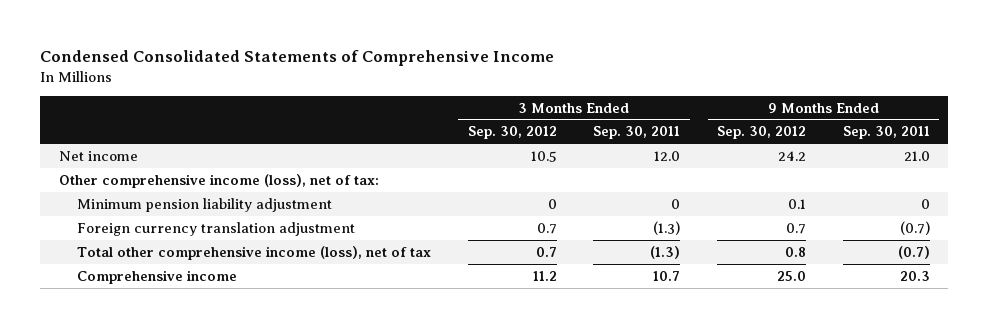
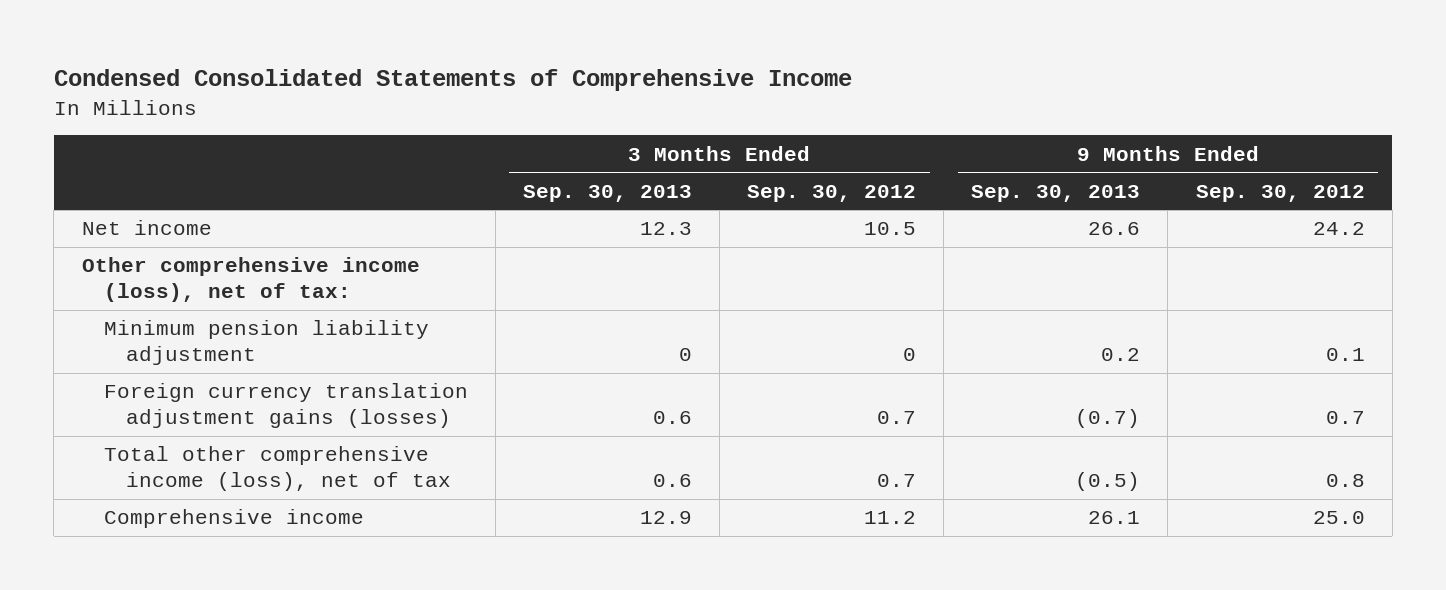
[593,126,681,140] Sep. 30, 2011 -> none
[842,126,930,140] Sep. 30, 2011 -> none
none -> [522,184,692,202] Sep. 30, 2013
none -> [971,184,1141,202] Sep. 30, 2013
[76,221,355,236] Foreign currency translation adjustment -> [103,383,468,429] Foreign currency translation adjustment gains (losses)

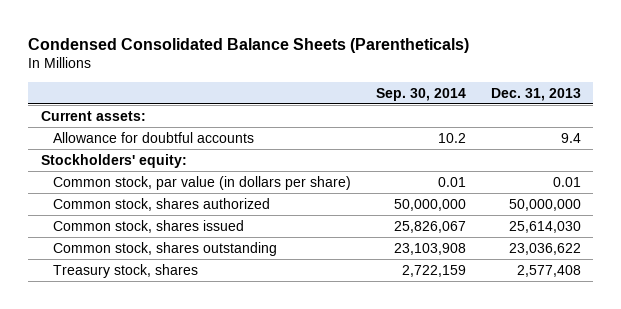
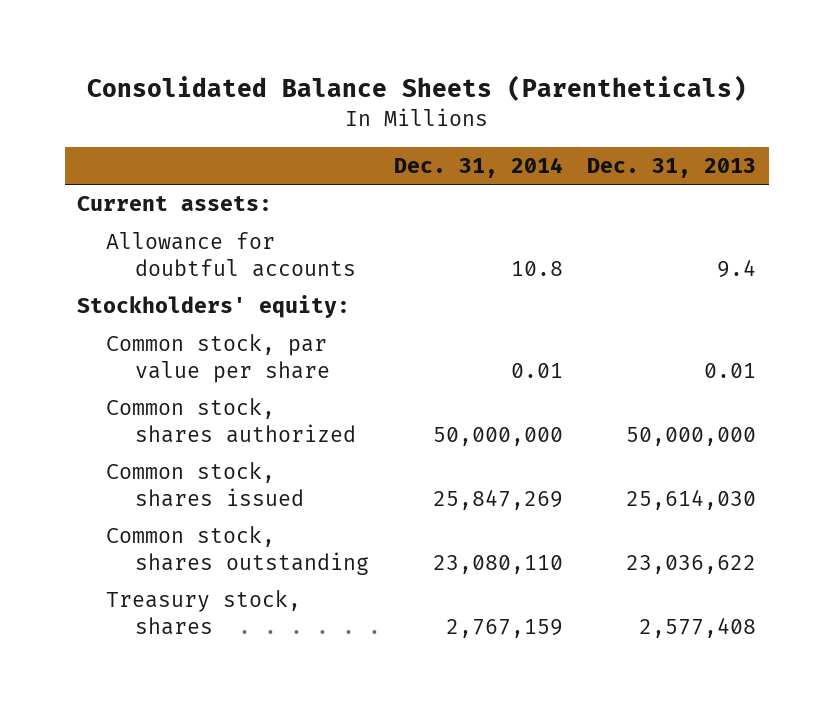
[28,37,470,53] Condensed Consolidated Balance Sheets (Parentheticals) -> [86,75,747,102] Consolidated Balance Sheets (Parentheticals)
[375,87,466,101] Sep. 30, 2014 -> none
none -> [393,157,563,179] Dec. 31, 2014
[53,175,352,190] Common stock, par value (in dollars per share) -> [106,334,331,384] Common stock, par value per share

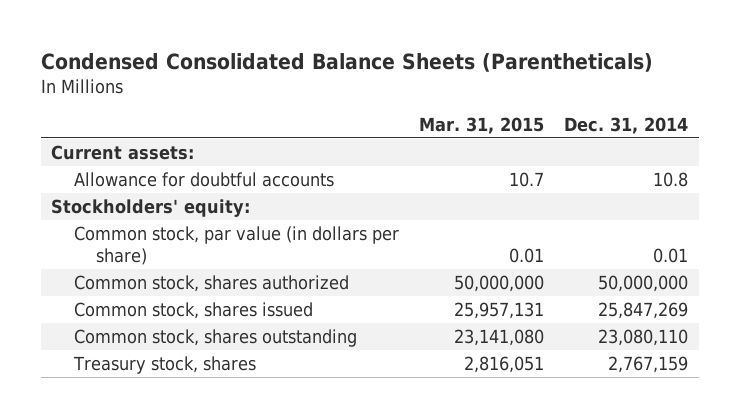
[86,75,747,102] Consolidated Balance Sheets (Parentheticals) -> [41,52,654,72] Condensed Consolidated Balance Sheets (Parentheticals)
[587,158,757,179] Dec. 31, 2013 -> none
none -> [418,116,544,134] Mar. 31, 2015
[106,334,331,384] Common stock, par value per share -> [73,225,399,265] Common stock, par value (in dollars per share)

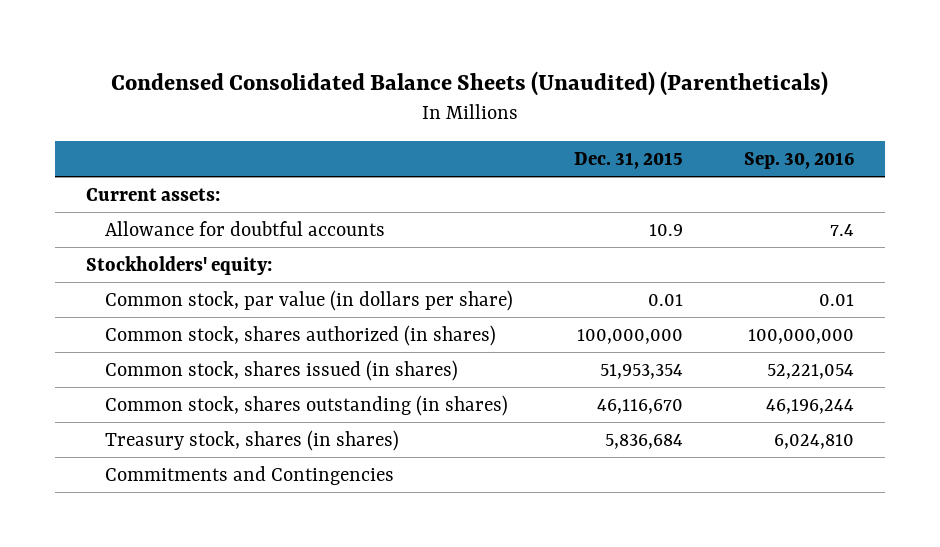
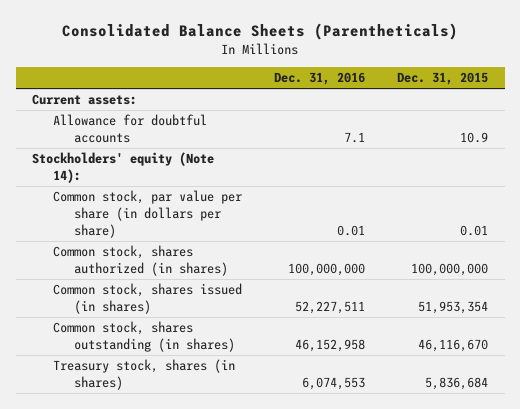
[110,70,828,96] Condensed Consolidated Balance Sheets (Unaudited) (Parentheticals) -> [62,23,459,41] Consolidated Balance Sheets (Parentheticals)
[744,151,855,169] Sep. 30, 2016 -> none
none -> [274,72,366,86] Dec. 31, 2016
[85,255,272,275] Stockholders' equity: -> [31,152,214,184] Stockholders' equity (Note 14):
[105,289,514,311] Common stock, par value (in dollars per share) -> [52,190,242,238] Common stock, par value per share (in dollars per share)
[105,465,395,485] Commitments and Contingencies -> none

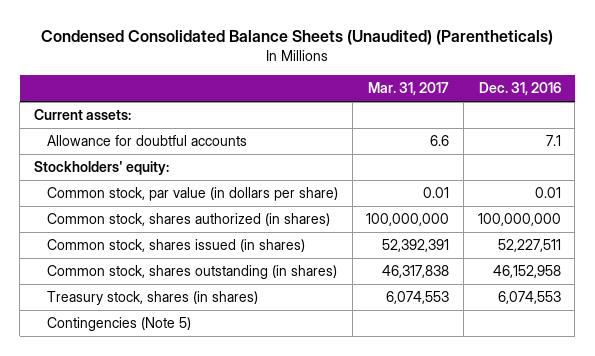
[62,23,459,41] Consolidated Balance Sheets (Parentheticals) -> [41,29,554,45] Condensed Consolidated Balance Sheets (Unaudited) (Parentheticals)
[397,72,489,86] Dec. 31, 2015 -> none
none -> [368,82,450,96] Mar. 31, 2017
[31,152,214,184] Stockholders' equity (Note 14): -> [33,161,169,176] Stockholders' equity:
[52,190,242,238] Common stock, par value per share (in dollars per share) -> [47,187,339,202] Common stock, par value (in dollars per share)
none -> [47,317,192,332] Contingencies (Note 5)

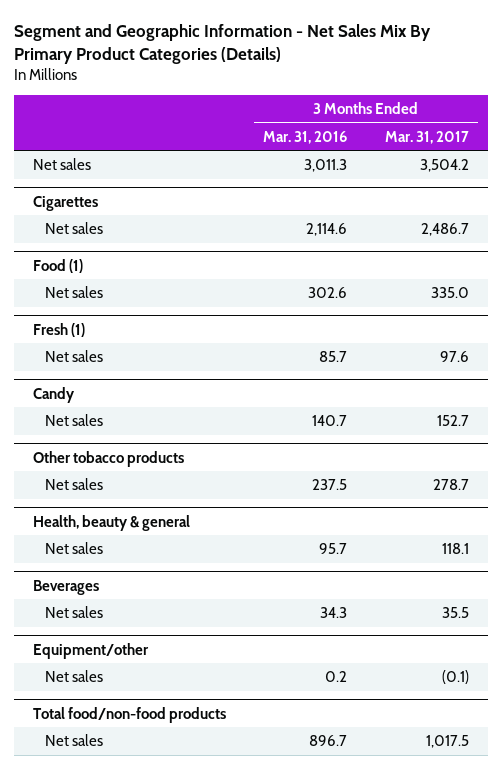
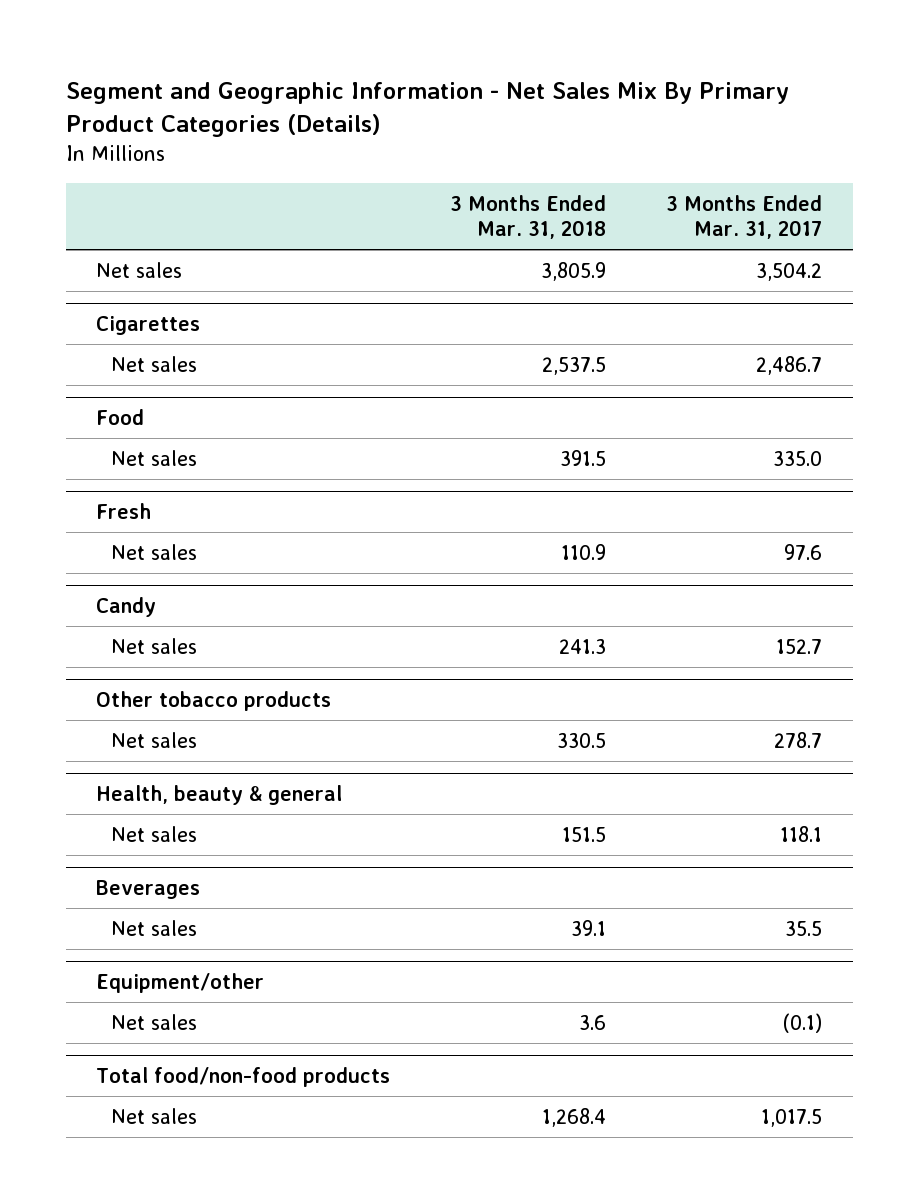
[263,130,348,144] Mar. 31, 2016 -> none
none -> [450,194,607,240] 3 Months Ended Mar. 31, 2018
[32,258,83,273] Food (1) -> [95,409,144,426] Food
[32,322,85,337] Fresh (1) -> [95,503,151,520] Fresh

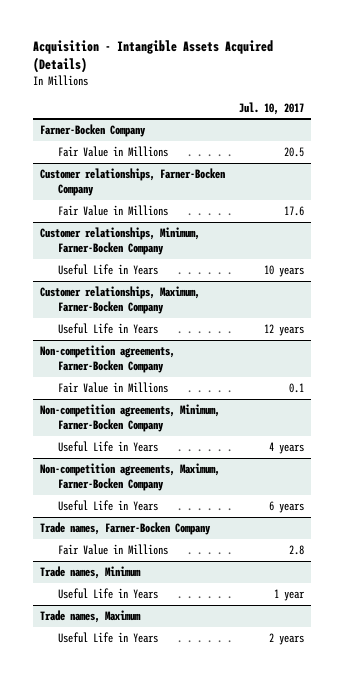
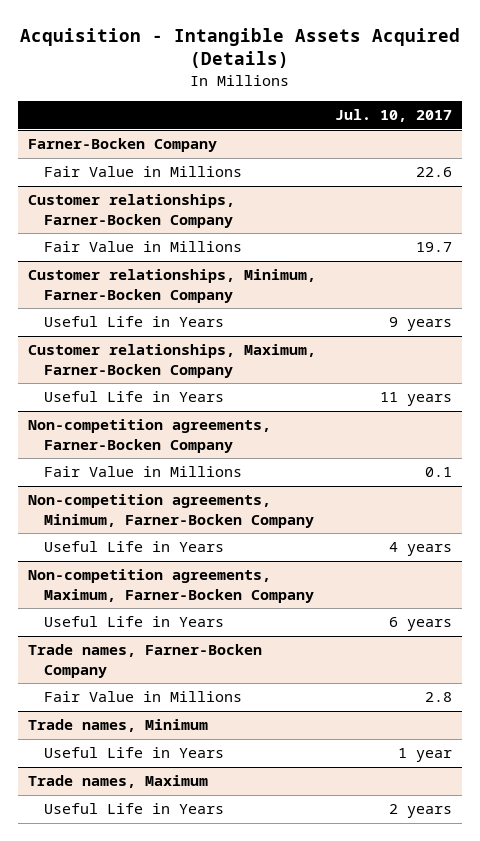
[283,146,304,157] 20.5 -> [416,167,453,178] 22.6
[283,205,304,216] 17.6 -> [416,242,453,253] 19.7
[263,264,304,277] 10 years -> [389,317,453,332] 9 years
[263,323,304,336] 12 years -> [380,392,453,407] 11 years

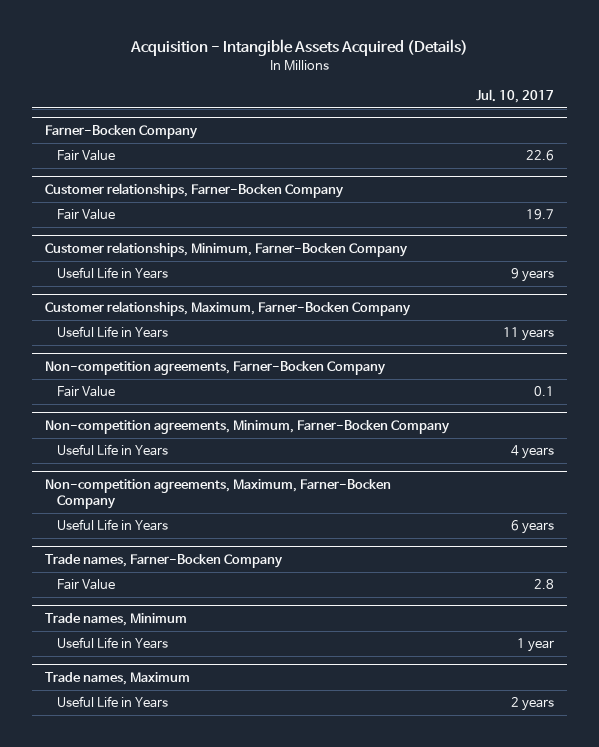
[43,166,242,178] Fair Value in Millions -> [56,150,115,162] Fair Value
[43,241,242,253] Fair Value in Millions -> [56,209,115,221] Fair Value
[43,466,242,478] Fair Value in Millions -> [56,386,115,398] Fair Value
[43,691,242,703] Fair Value in Millions -> [56,579,115,591] Fair Value

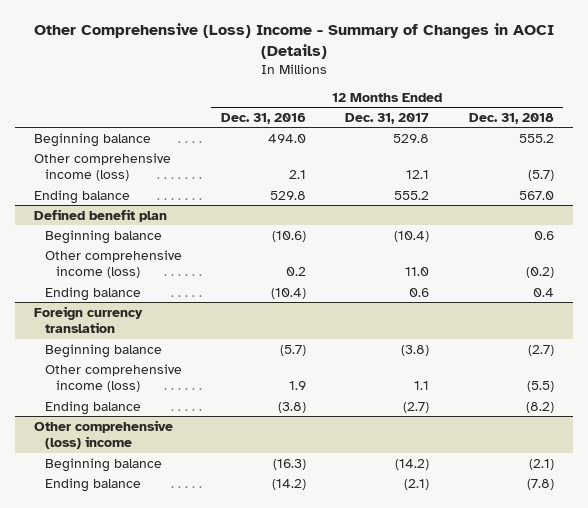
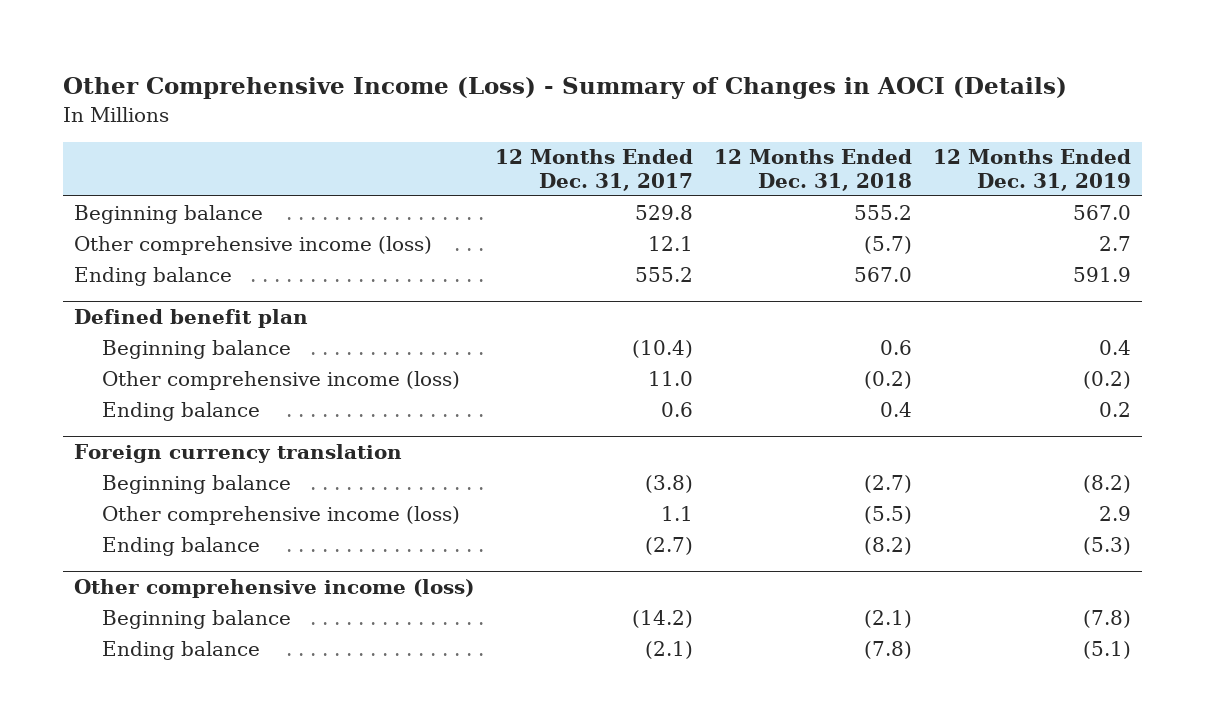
[33,23,554,60] Other Comprehensive (Loss) Income - Summary of Changes in AOCI (Details) -> [63,77,1068,100] Other Comprehensive Income (Loss) - Summary of Changes in AOCI (Details)
[221,113,307,125] Dec. 31, 2016 -> none
none -> [933,149,1132,191] 12 Months Ended Dec. 31, 2019
[34,419,174,450] Other comprehensive (loss) income -> [73,579,474,599] Other comprehensive income (loss)

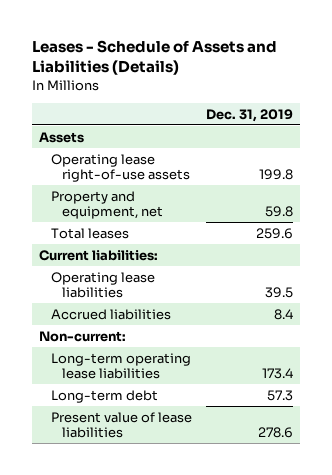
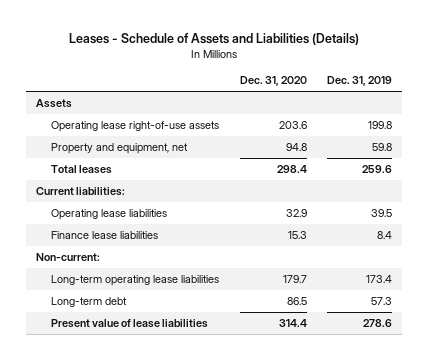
none -> [239,76,307,87] Dec. 31, 2020
[50,308,171,320] Accrued liabilities -> [50,231,158,240] Finance lease liabilities

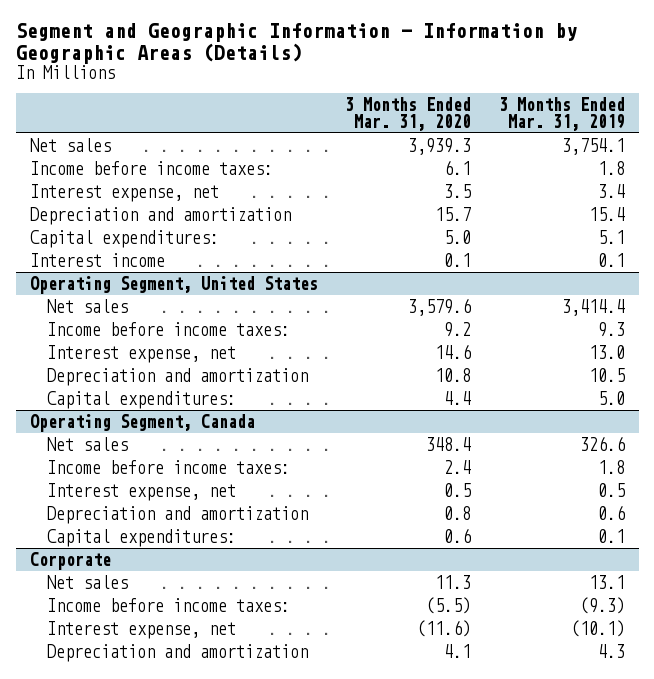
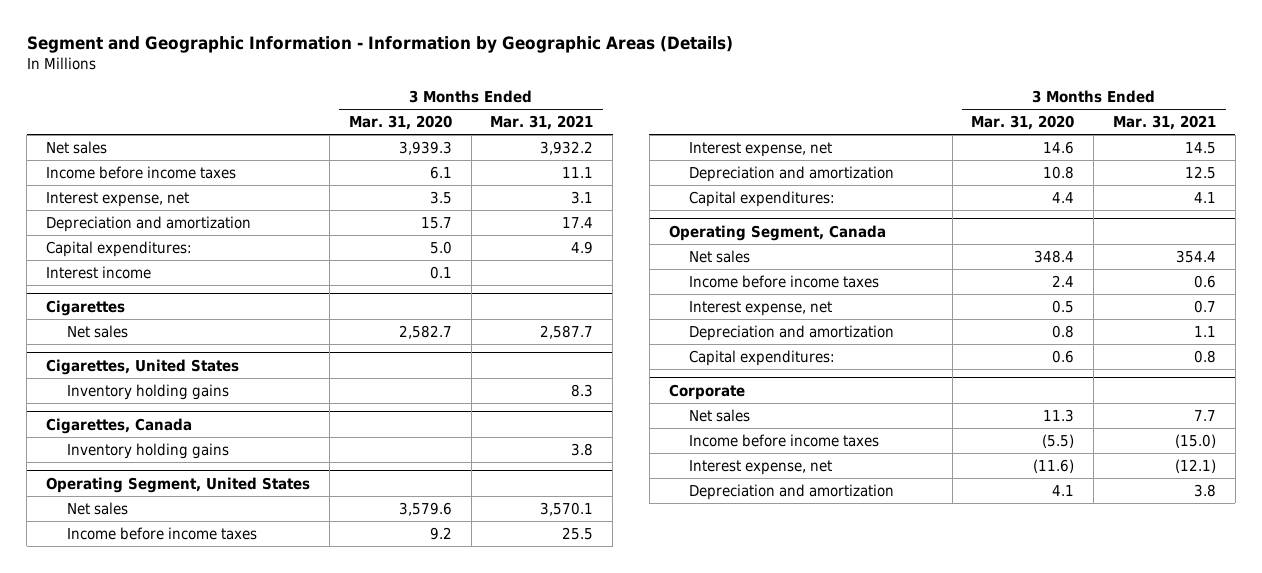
[498,96,625,131] 3 Months Ended Mar. 31, 2019 -> none
none -> [490,115,594,131] Mar. 31, 2021
[29,160,273,175] Income before income taxes: -> [46,166,237,180] Income before income taxes
none -> [46,299,126,316] Cigarettes
none -> [66,325,128,339] Net sales
none -> [46,358,240,375] Cigarettes, United States
none -> [66,384,229,401] Inventory holding gains
none -> [46,417,193,434] Cigarettes, Canada
none -> [66,443,229,460] Inventory holding gains
[46,321,290,336] Income before income taxes: -> [66,527,257,541] Income before income taxes
[46,459,290,474] Income before income taxes: -> [689,275,880,289] Income before income taxes
[46,597,290,612] Income before income taxes: -> [689,434,880,448] Income before income taxes

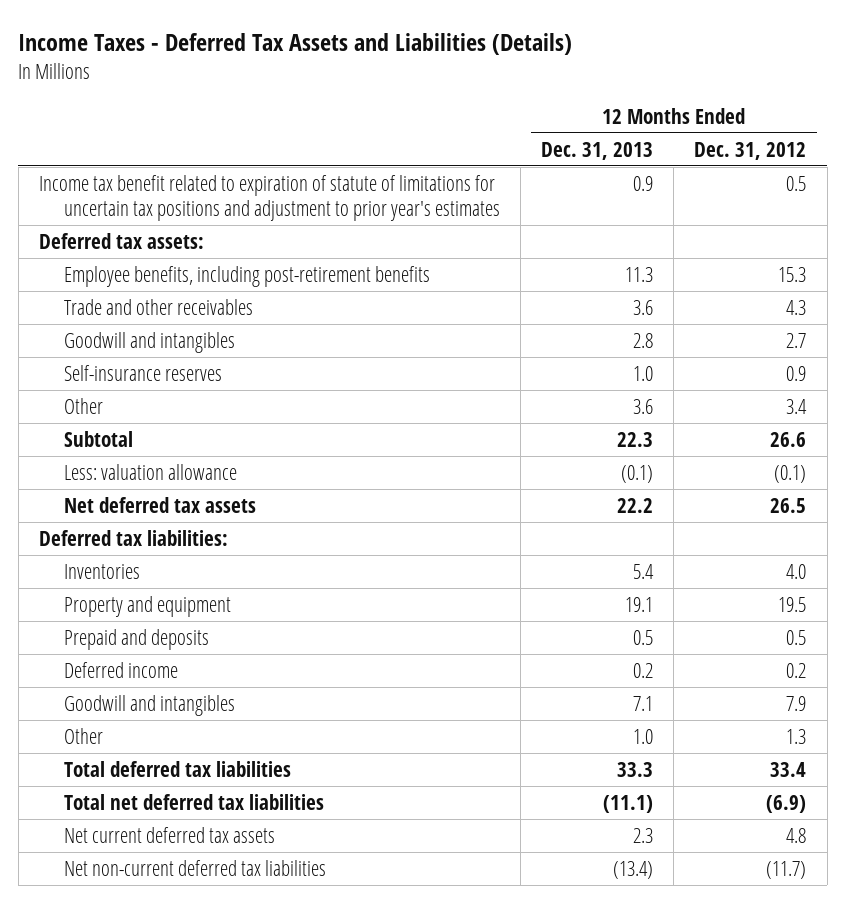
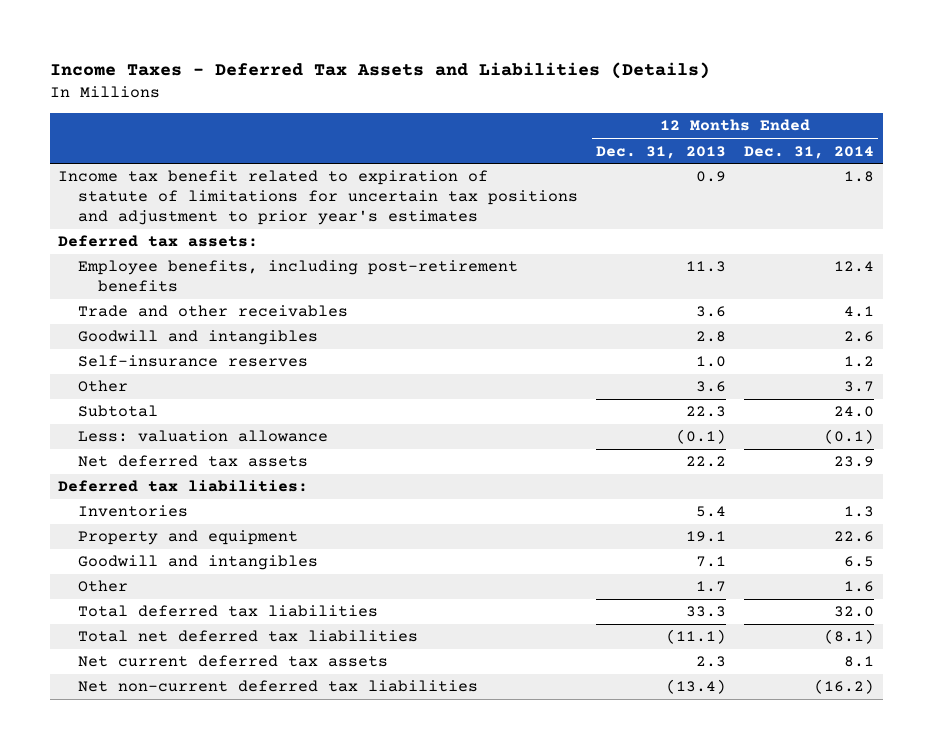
[694,141,807,160] Dec. 31, 2012 -> none
none -> [743,145,874,159] Dec. 31, 2014
[63,628,209,650] Prepaid and deposits -> none
[63,661,178,678] Deferred income -> none
[633,728,654,744] 1.0 -> [695,581,726,593] 1.7

